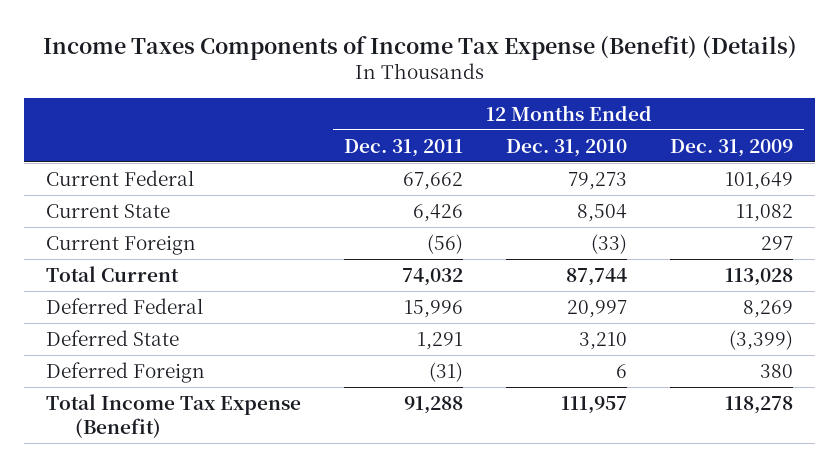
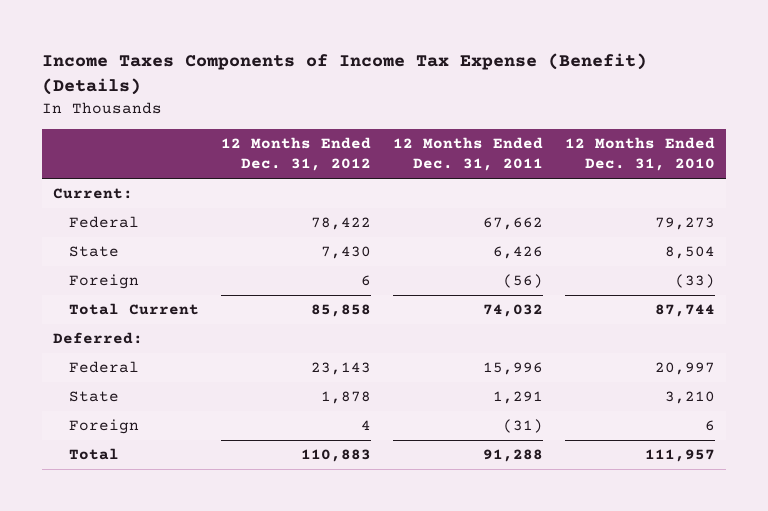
[670,138,794,157] Dec. 31, 2009 -> none
none -> [220,136,371,172] 12 Months Ended Dec. 31, 2012
none -> [52,188,133,200] Current:
[45,169,194,186] Current Federal -> [68,216,139,229] Federal
[45,203,170,218] Current State -> [68,246,119,258] State
[45,234,196,255] Current Foreign -> [68,274,139,290] Foreign
none -> [52,332,143,345] Deferred:
[45,297,203,314] Deferred Federal -> [68,361,139,374] Federal
[45,329,179,346] Deferred State -> [68,391,119,403] State
[45,361,205,383] Deferred Foreign -> [68,419,139,435] Foreign
[45,393,301,438] Total Income Tax Expense (Benefit) -> [68,448,119,461] Total

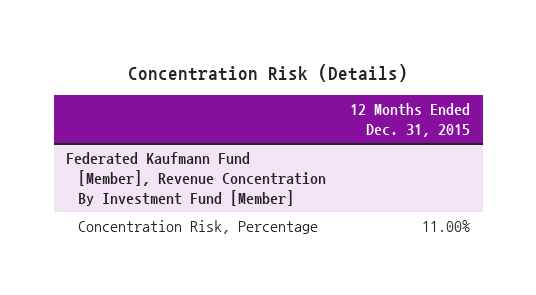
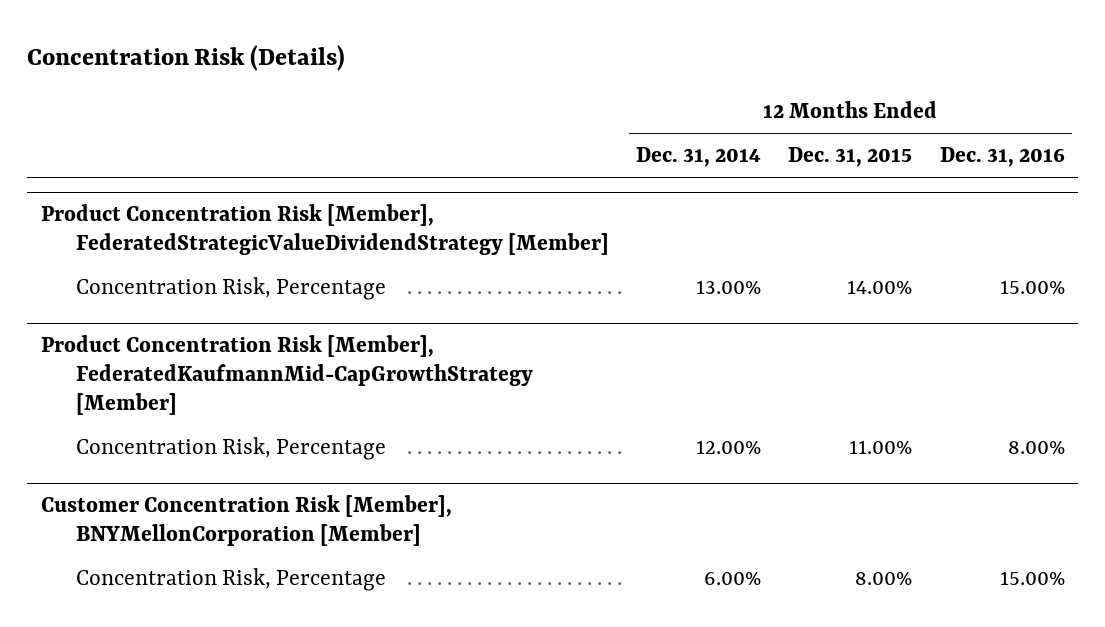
none -> [635,147,761,168] Dec. 31, 2014
none -> [939,147,1065,168] Dec. 31, 2016
[66,152,327,207] Federated Kaufmann Fund [Member], Revenue Concentration By Investment Fund [Member] -> none
none -> [40,204,609,256] Product Concentration Risk [Member], FederatedStrategicValueDividendStrategy [Member]
none -> [75,276,386,300] Concentration Risk, Percentage
none -> [40,335,533,416] Product Concentration Risk [Member], FederatedKaufmannMid-CapGrowthStrategy [Member]
none -> [40,495,452,547] Customer Concentration Risk [Member], BNYMellonCorporation [Member]
none -> [75,567,386,591] Concentration Risk, Percentage

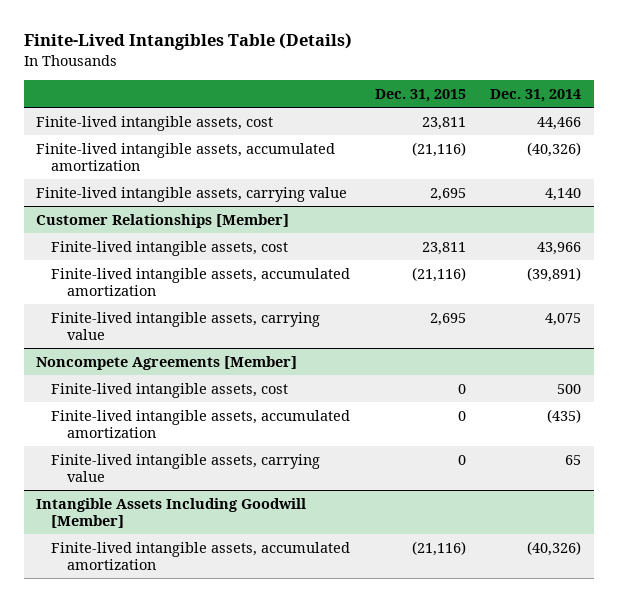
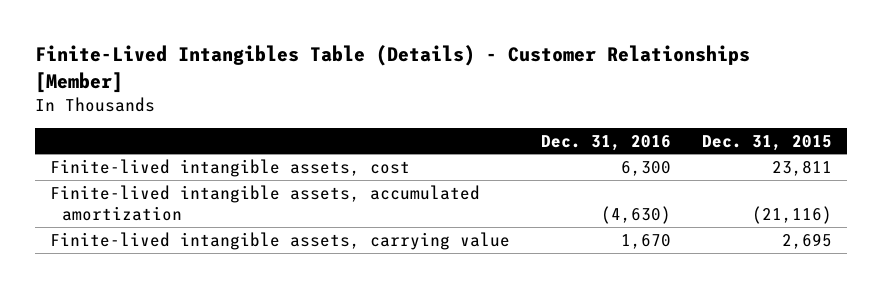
[23,33,352,51] Finite-Lived Intangibles Table (Details) -> [34,45,750,93] Finite-Lived Intangibles Table (Details) - Customer Relationships [Member]
[490,89,582,103] Dec. 31, 2014 -> none
none -> [540,134,671,151] Dec. 31, 2016
[35,213,289,228] Customer Relationships [Member] -> none
[51,240,289,256] Finite-lived intangible assets, cost -> none
[51,267,351,296] Finite-lived intangible assets, accumulated amortization -> none
[51,311,321,340] Finite-lived intangible assets, carrying value -> none
[35,355,297,370] Noncompete Agreements [Member] -> none
[51,382,289,398] Finite-lived intangible assets, cost -> none
[51,409,351,438] Finite-lived intangible assets, accumulated amortization -> none
[51,453,321,482] Finite-lived intangible assets, carrying value -> none
[35,497,306,528] Intangible Assets Including Goodwill [Member] -> none
[51,541,351,570] Finite-lived intangible assets, accumulated amortization -> none

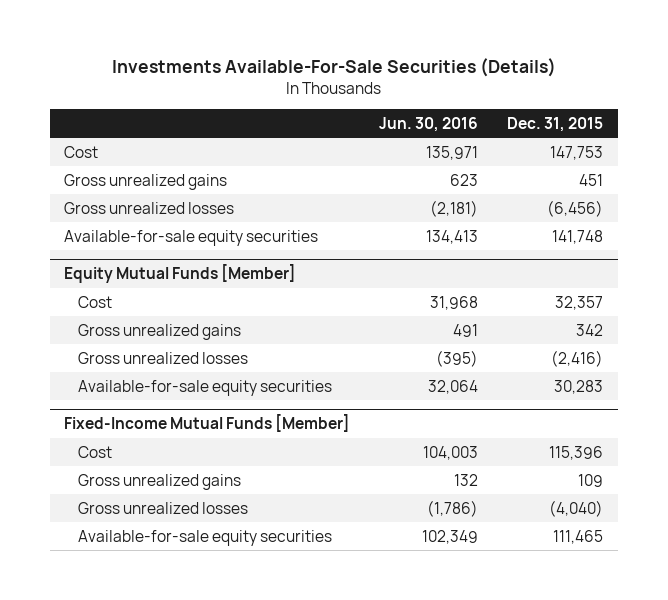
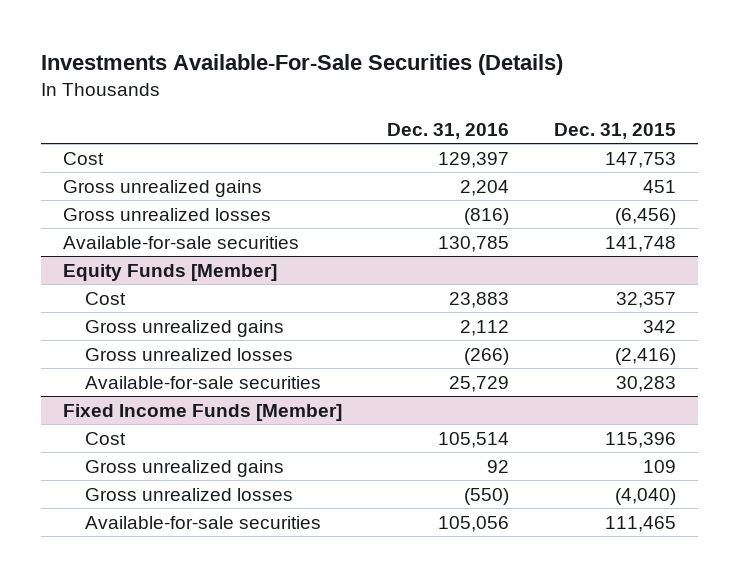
[379,116,479,132] Jun. 30, 2016 -> none
none -> [387,122,510,139] Dec. 31, 2016
[64,229,319,246] Available-for-sale equity securities -> [63,235,300,249] Available-for-sale securities
[64,264,297,284] Equity Mutual Funds [Member] -> [63,263,278,281] Equity Funds [Member]
[77,379,332,396] Available-for-sale equity securities -> [84,375,321,389] Available-for-sale securities
[64,414,351,433] Fixed-Income Mutual Funds [Member] -> [63,403,343,421] Fixed Income Funds [Member]
[77,529,332,546] Available-for-sale equity securities -> [84,515,321,529] Available-for-sale securities

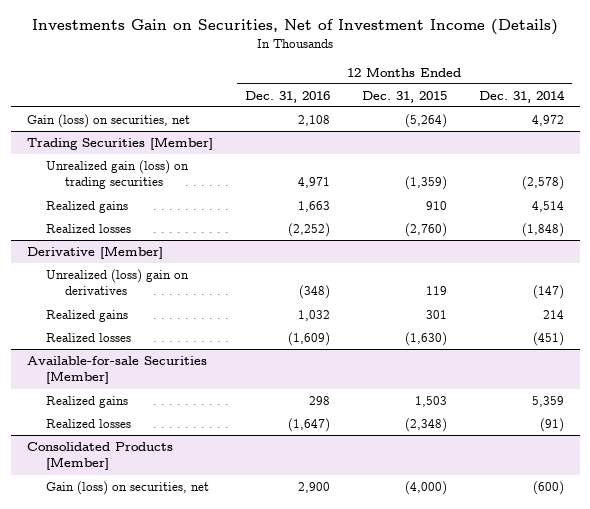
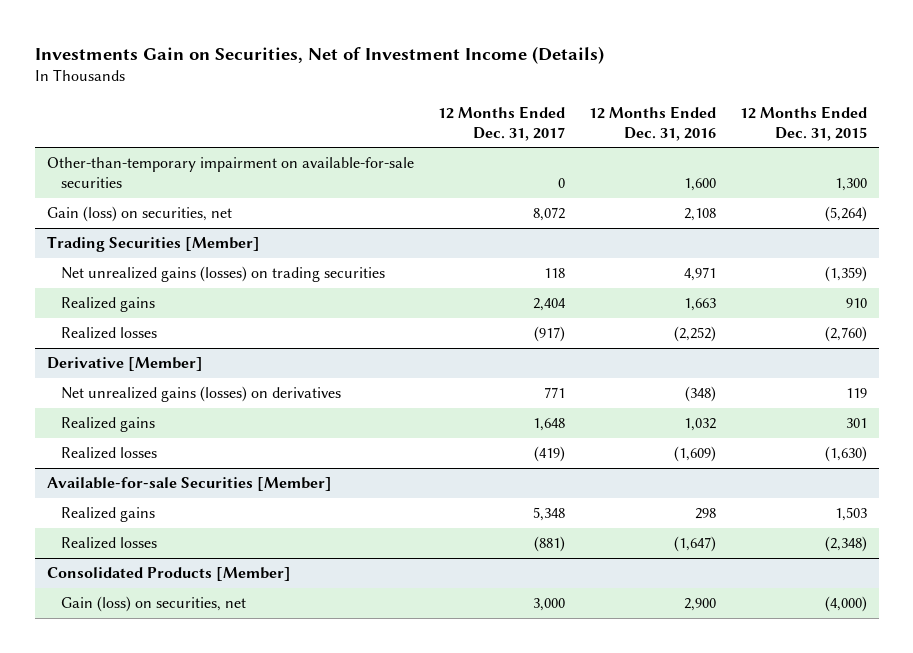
[478,89,565,103] Dec. 31, 2014 -> none
none -> [437,105,565,141] 12 Months Ended Dec. 31, 2017
none -> [46,157,414,189] Other-than-temporary impairment on available-for-sale securities
[45,159,189,190] Unrealized gain (loss) on trading securities -> [61,266,386,283] Net unrealized gains (losses) on trading securities
[45,268,189,296] Unrealized (loss) gain on derivatives -> [61,386,342,403] Net unrealized gains (losses) on derivatives

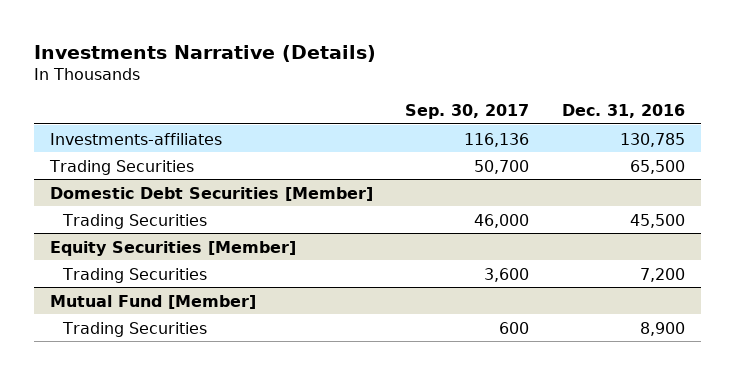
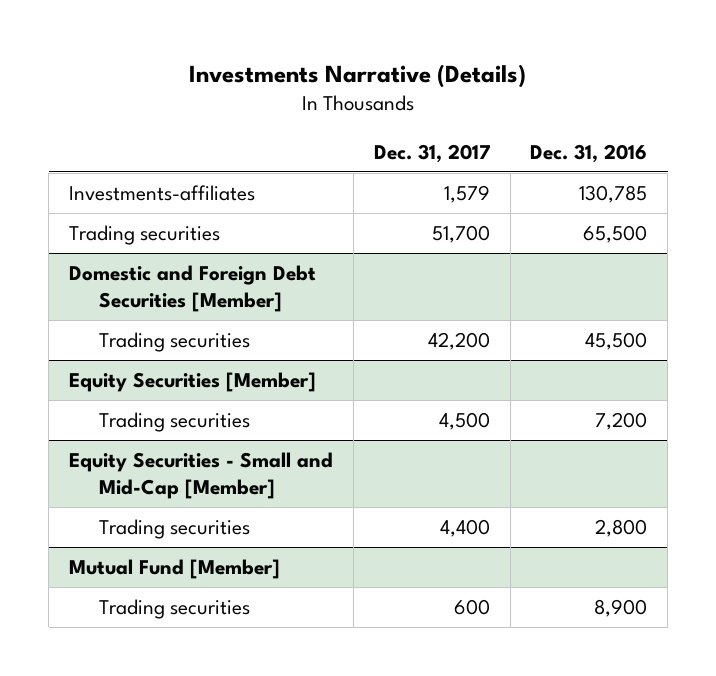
[405,103,530,119] Sep. 30, 2017 -> none
none -> [373,143,490,163] Dec. 31, 2017
[49,159,195,175] Trading Securities -> [69,225,221,246] Trading securities
[50,186,374,201] Domestic Debt Securities [Member] -> [69,265,317,312] Domestic and Foreign Debt Securities [Member]
[61,213,207,229] Trading Securities -> [99,332,251,353] Trading securities
[61,267,207,283] Trading Securities -> [99,412,251,433] Trading securities
none -> [69,452,334,499] Equity Securities - Small and Mid-Cap [Member]
none -> [99,519,251,540] Trading securities
[61,321,207,337] Trading Securities -> [99,599,251,620] Trading securities

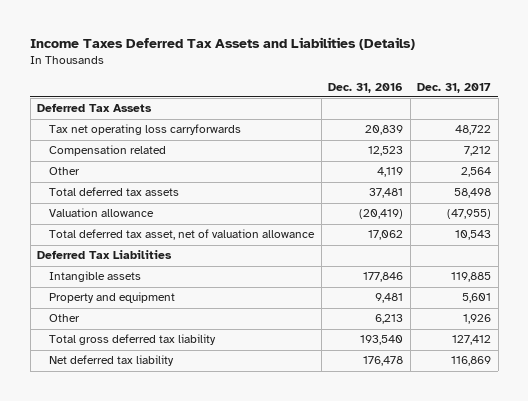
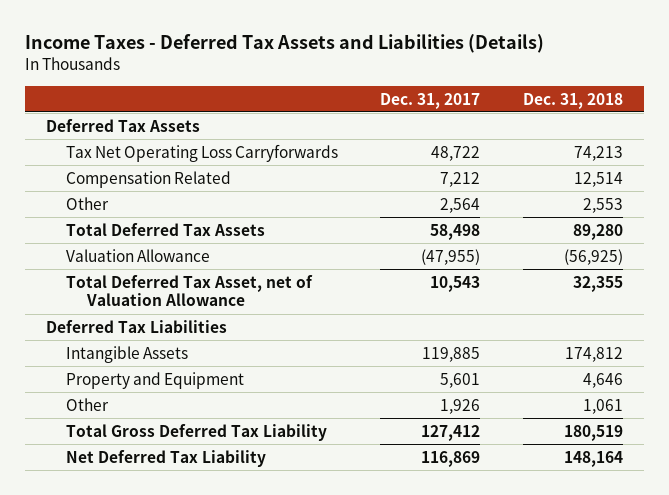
[30,37,416,51] Income Taxes Deferred Tax Assets and Liabilities (Details) -> [24,34,544,54] Income Taxes - Deferred Tax Assets and Liabilities (Details)
[328,82,404,93] Dec. 31, 2016 -> none
none -> [522,92,623,109] Dec. 31, 2018
[49,124,242,136] Tax net operating loss carryforwards -> [66,143,339,162] Tax Net Operating Loss Carryforwards
[49,145,167,157] Compensation related -> [66,170,232,188] Compensation Related
[49,187,180,197] Total deferred tax assets -> [66,222,266,236] Total Deferred Tax Assets
[49,208,155,218] Valuation allowance -> [66,248,211,262] Valuation Allowance
[49,229,316,241] Total deferred tax asset, net of valuation allowance -> [66,274,314,307] Total Deferred Tax Asset, net of Valuation Allowance
[49,271,142,283] Intangible assets -> [66,345,189,363] Intangible Assets
[49,292,176,304] Property and equipment -> [66,371,245,389] Property and Equipment
[49,334,217,346] Total gross deferred tax liability -> [66,423,328,441] Total Gross Deferred Tax Liability
[49,355,175,367] Net deferred tax liability -> [66,449,267,467] Net Deferred Tax Liability

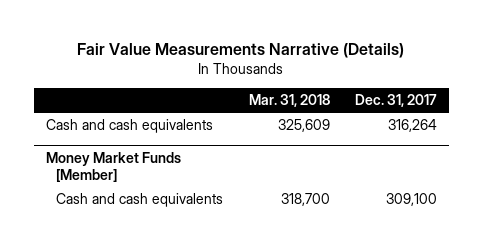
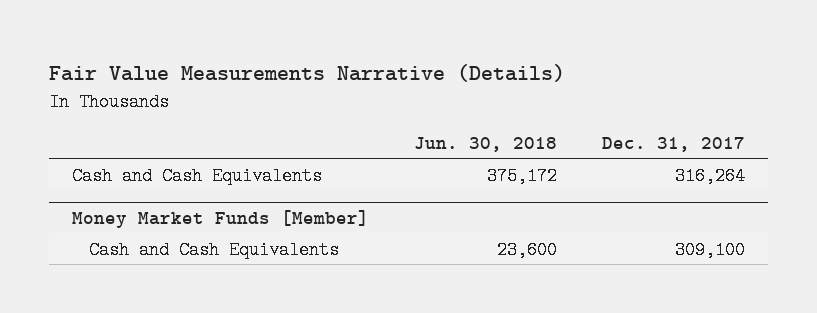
[248,94,330,108] Mar. 31, 2018 -> none
none -> [413,136,557,152] Jun. 30, 2018
[46,119,214,134] Cash and cash equivalents -> [71,166,322,185] Cash and Cash Equivalents
[56,193,224,208] Cash and cash equivalents -> [89,240,340,259] Cash and Cash Equivalents

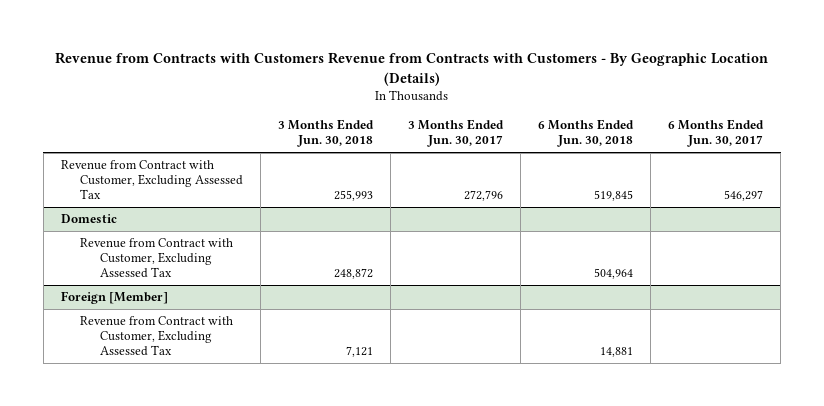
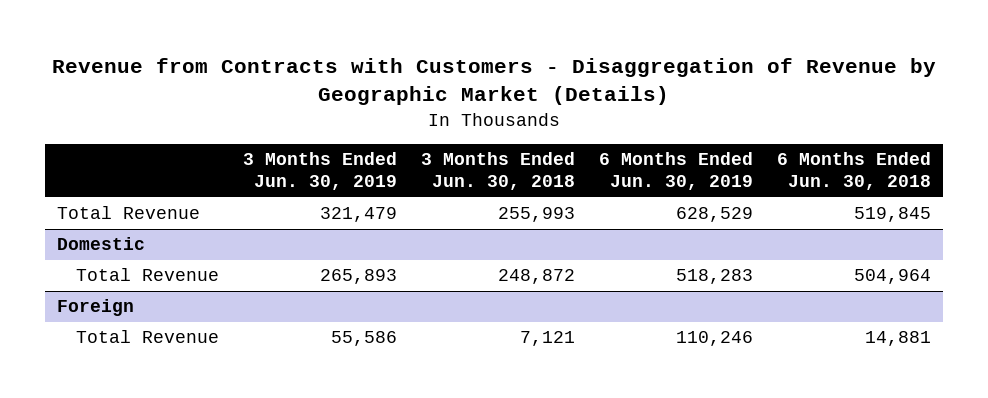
[54,52,768,86] Revenue from Contracts with Customers Revenue from Contracts with Customers - By Geographic Location (Details) -> [52,58,937,106] Revenue from Contracts with Customers - Disaggregation of Revenue by Geographic Market (Details)
[408,119,505,148] 3 Months Ended Jun. 30, 2017 -> none
[668,119,765,148] 6 Months Ended Jun. 30, 2017 -> none
none -> [242,152,397,191] 3 Months Ended Jun. 30, 2019
none -> [598,152,753,191] 6 Months Ended Jun. 30, 2019
[60,160,244,200] Revenue from Contract with Customer, Excluding Assessed Tax -> [57,206,201,220] Total Revenue
[80,238,234,279] Revenue from Contract with Customer, Excluding Assessed Tax -> [75,268,219,282] Total Revenue
[60,291,168,305] Foreign [Member] -> [57,299,135,317] Foreign
[80,316,234,357] Revenue from Contract with Customer, Excluding Assessed Tax -> [75,330,219,344] Total Revenue

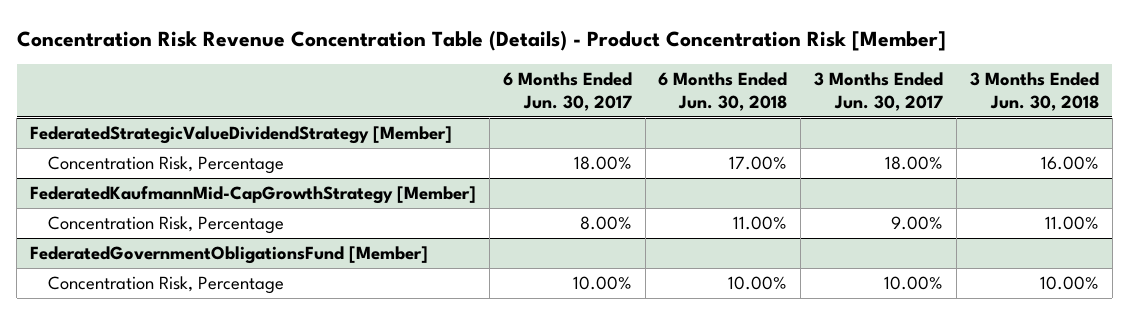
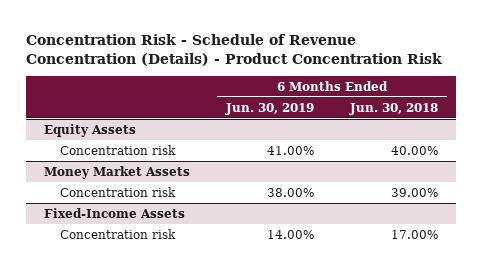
[16,29,946,51] Concentration Risk Revenue Concentration Table (Details) - Product Concentration Risk [Member] -> [26,34,443,66] Concentration Risk - Schedule of Revenue Concentration (Details) - Product Concentration Risk
[502,72,632,111] 6 Months Ended Jun. 30, 2017 -> none
[814,72,944,111] 3 Months Ended Jun. 30, 2017 -> none
[970,72,1100,111] 3 Months Ended Jun. 30, 2018 -> none
none -> [225,102,315,115] Jun. 30, 2019
[29,126,452,145] FederatedStrategicValueDividendStrategy [Member] -> [44,123,137,137] Equity Assets
[47,156,284,175] Concentration Risk, Percentage -> [59,144,176,155] Concentration risk
[729,156,788,171] 17.00% -> [391,145,439,155] 40.00%
[29,186,476,205] FederatedKaufmannMid-CapGrowthStrategy [Member] -> [44,165,191,179] Money Market Assets
[47,216,284,235] Concentration Risk, Percentage -> [59,186,176,197] Concentration risk
[733,216,788,231] 11.00% -> [391,187,439,197] 39.00%
[29,246,428,265] FederatedGovernmentObligationsFund [Member] -> [44,207,186,218] Fixed-Income Assets
[47,276,284,295] Concentration Risk, Percentage -> [59,228,176,239] Concentration risk
[728,276,788,291] 10.00% -> [391,229,439,239] 17.00%

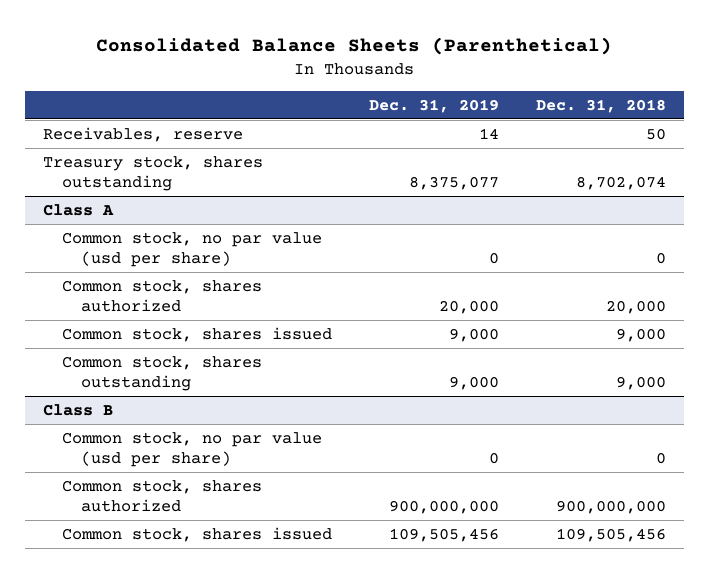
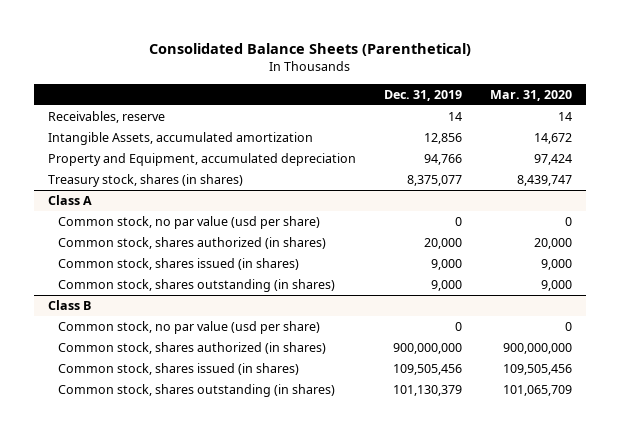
[535,99,666,114] Dec. 31, 2018 -> none
none -> [490,89,573,101] Mar. 31, 2020
none -> [48,132,314,146] Intangible Assets, accumulated amortization
none -> [48,153,357,167] Property and Equipment, accumulated depreciation
[42,155,263,192] Treasury stock, shares outstanding -> [48,174,244,188] Treasury stock, shares (in shares)
[62,279,263,313] Common stock, shares authorized -> [57,237,326,250] Common stock, shares authorized (in shares)
[62,326,333,342] Common stock, shares issued -> [57,258,299,271] Common stock, shares issued (in shares)
[62,355,263,392] Common stock, shares outstanding -> [57,279,335,293] Common stock, shares outstanding (in shares)
[62,479,263,513] Common stock, shares authorized -> [57,342,326,355] Common stock, shares authorized (in shares)
[62,526,333,542] Common stock, shares issued -> [57,363,299,376] Common stock, shares issued (in shares)
none -> [57,384,335,398] Common stock, shares outstanding (in shares)

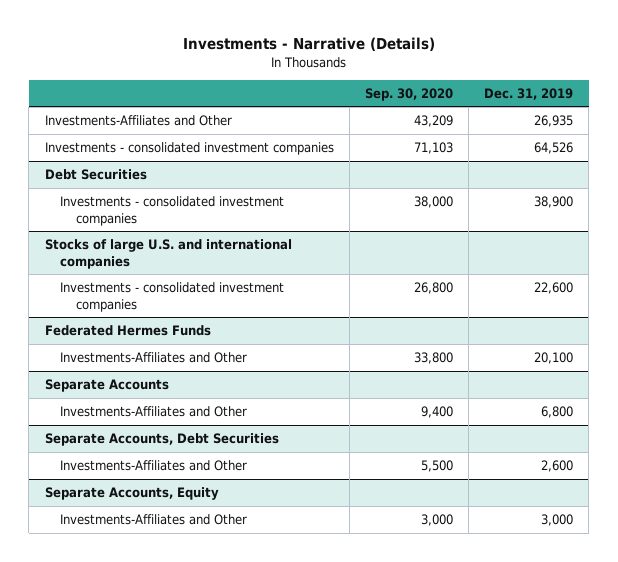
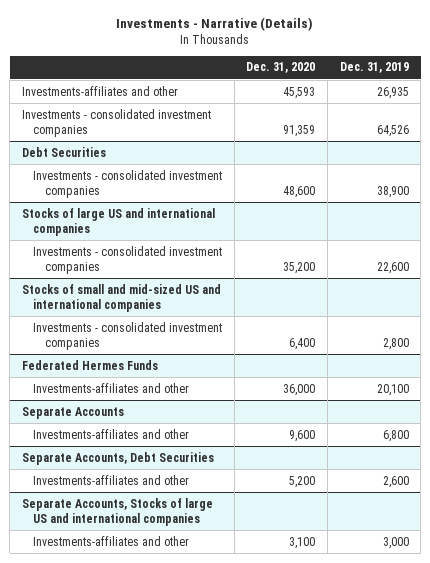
[364,87,453,101] Sep. 30, 2020 -> none
none -> [246,62,316,74] Dec. 31, 2020
[44,115,232,127] Investments-Affiliates and Other -> [21,85,178,96] Investments-affiliates and other
[44,239,292,269] Stocks of large U.S. and international companies -> [21,207,215,236] Stocks of large US and international companies
none -> [21,283,221,312] Stocks of small and mid-sized US and international companies
none -> [33,321,223,350] Investments - consolidated investment companies
[60,352,248,364] Investments-Affiliates and Other -> [33,382,190,393] Investments-affiliates and other
[60,406,248,418] Investments-Affiliates and Other -> [33,428,190,439] Investments-affiliates and other
[44,487,219,501] Separate Accounts, Equity -> none
[60,460,248,472] Investments-Affiliates and Other -> [33,474,190,485] Investments-affiliates and other
none -> [21,497,213,526] Separate Accounts, Stocks of large US and international companies
[60,514,248,526] Investments-Affiliates and Other -> [33,535,190,546] Investments-affiliates and other

